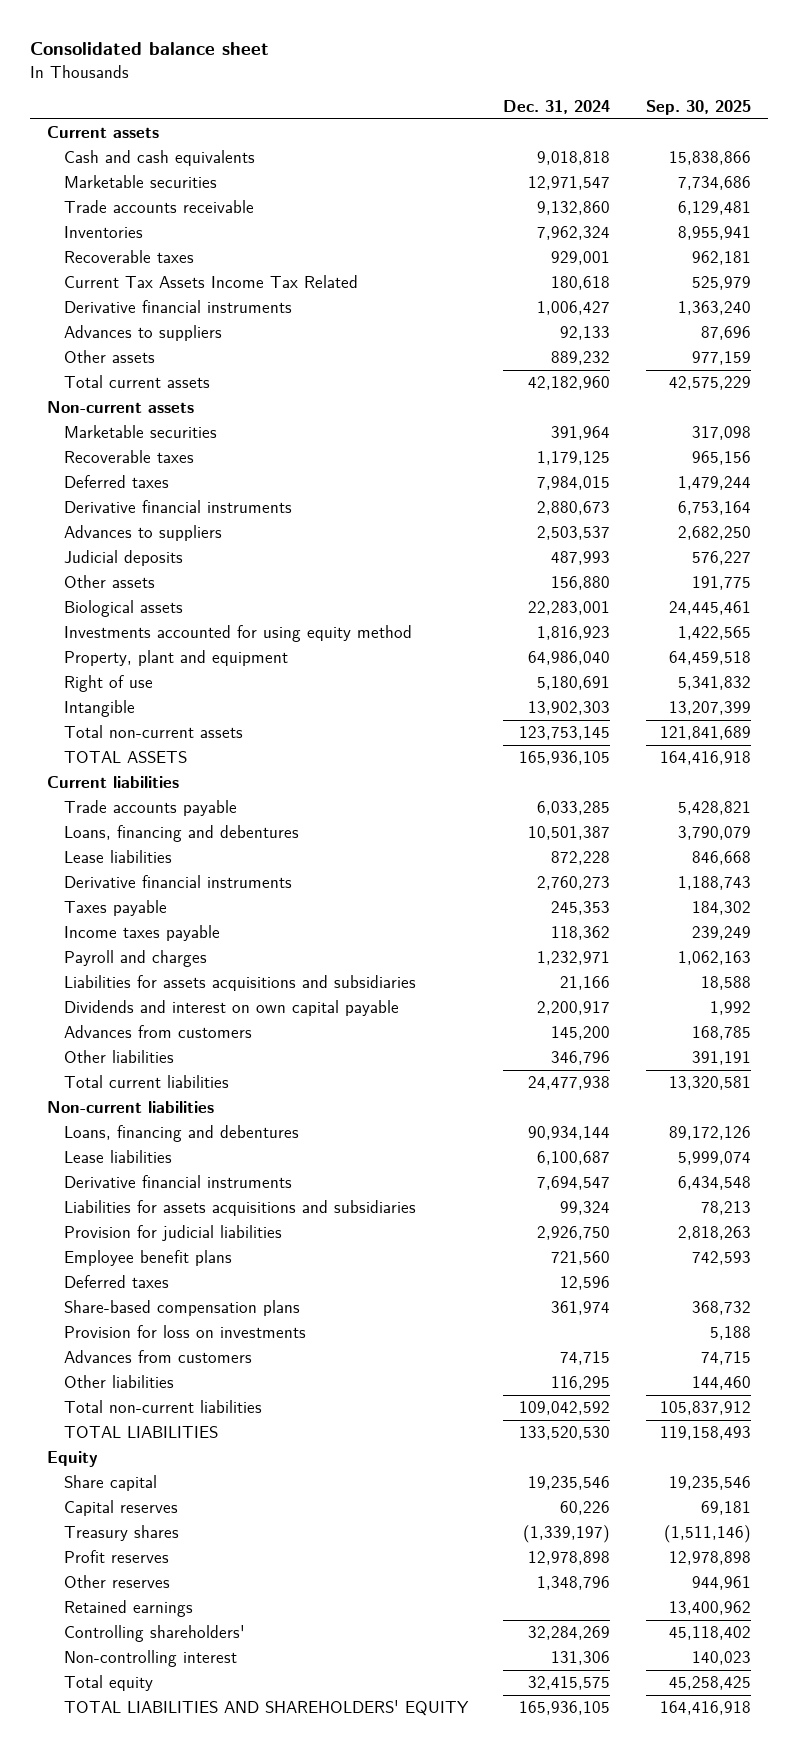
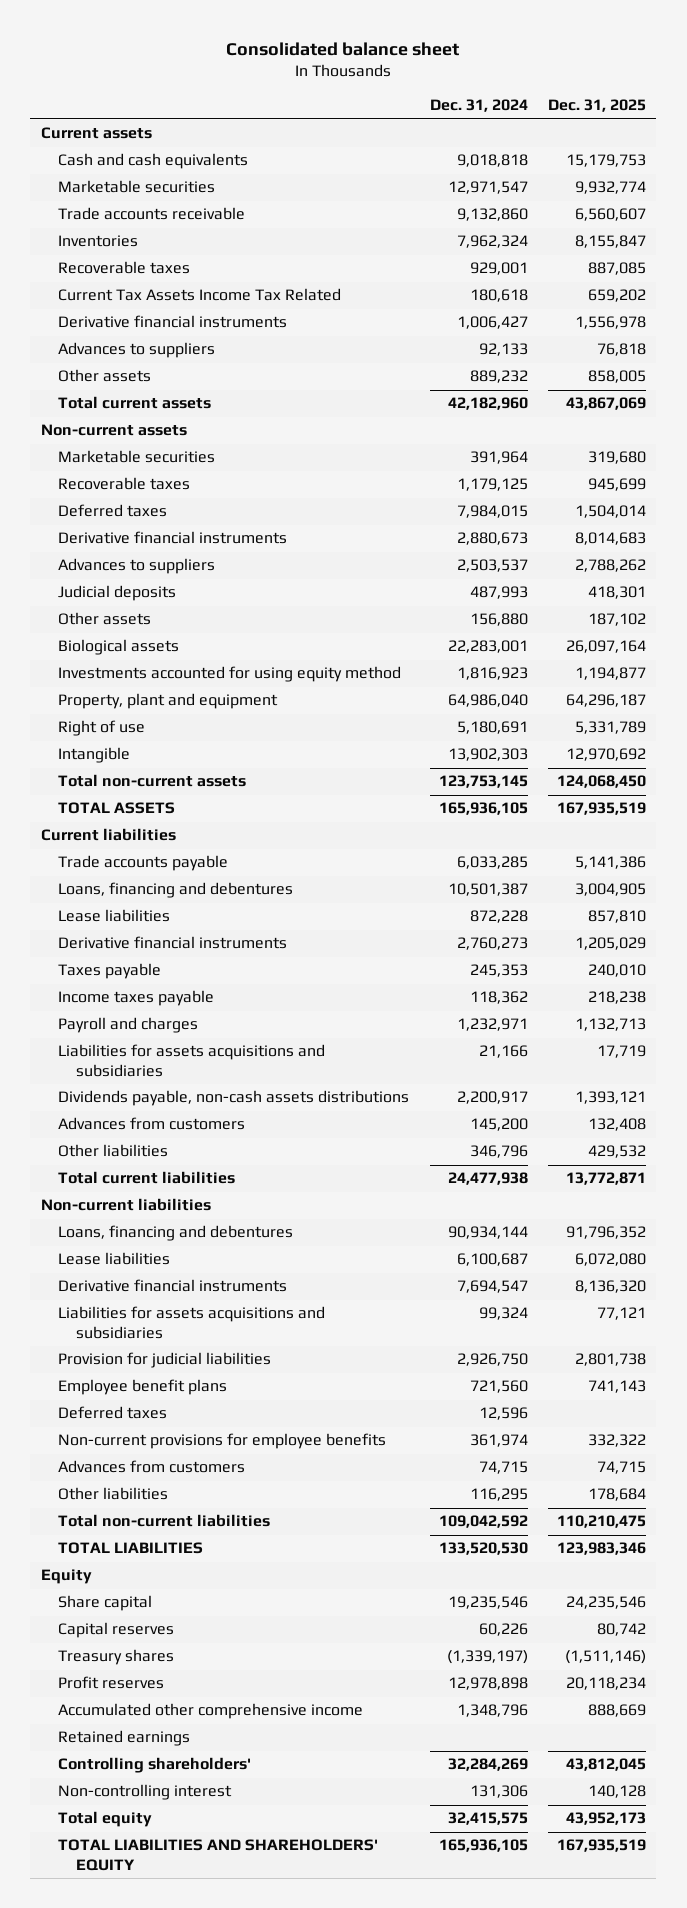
[645,100,751,116] Sep. 30, 2025 -> none
none -> [548,99,647,113] Dec. 31, 2025
[64,1000,400,1017] Dividends and interest on own capital payable -> [58,1090,410,1107] Dividends payable, non-cash assets distributions
[64,1325,307,1339] Provision for loss on investments -> none
[64,1300,301,1317] Share-based compensation plans -> [58,1433,387,1450] Non-current provisions for employee benefits
[64,1575,171,1589] Other reserves -> [58,1703,364,1720] Accumulated other comprehensive income

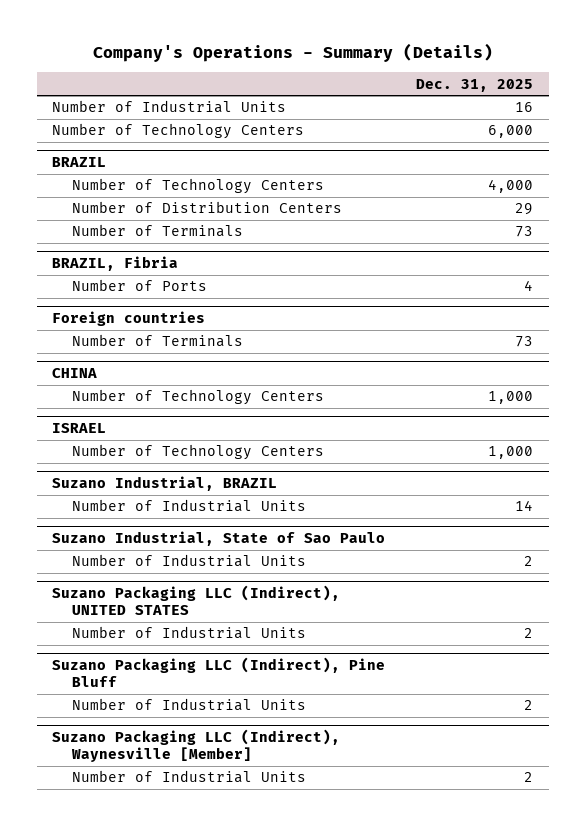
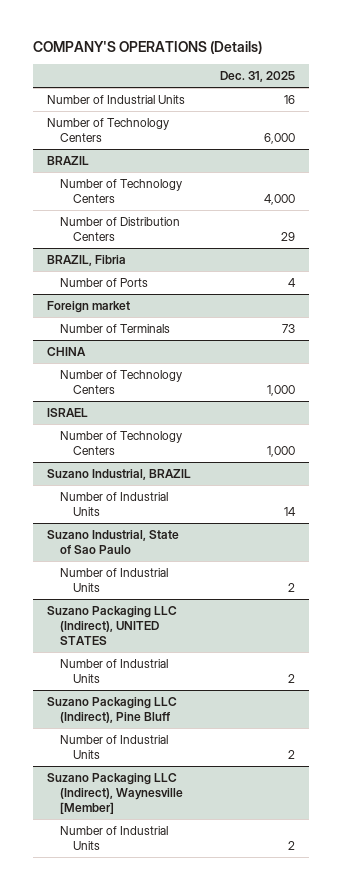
[92,43,493,63] Company's Operations - Summary (Details) -> [33,40,263,54] COMPANY'S OPERATIONS (Details)
[72,224,244,238] Number of Terminals -> none
[52,311,206,327] Foreign countries -> [47,301,131,314] Foreign market

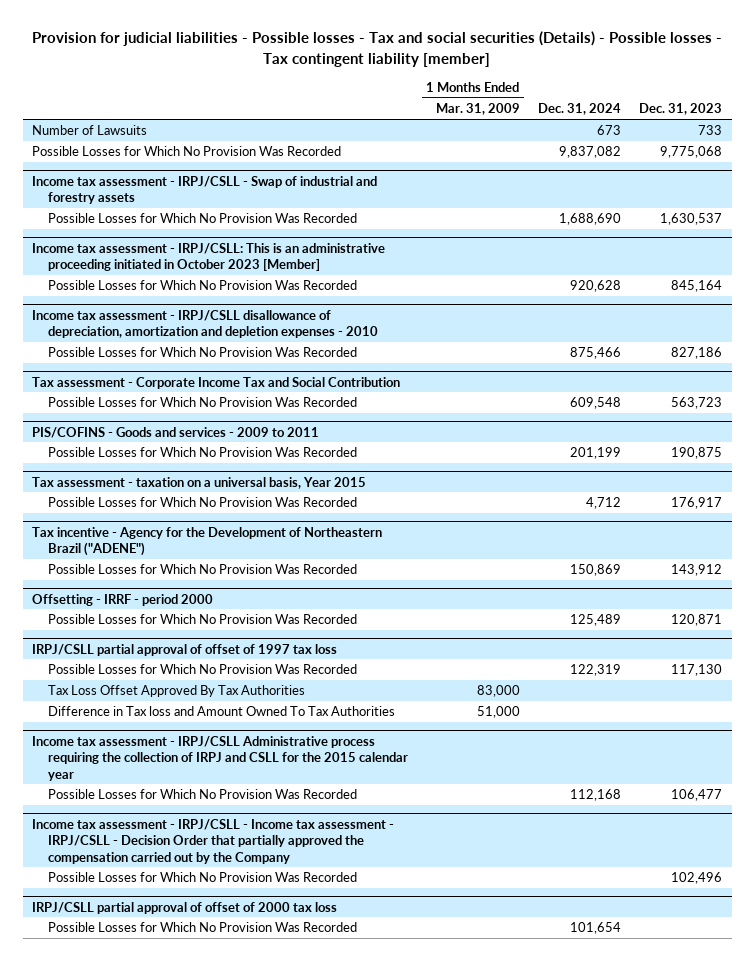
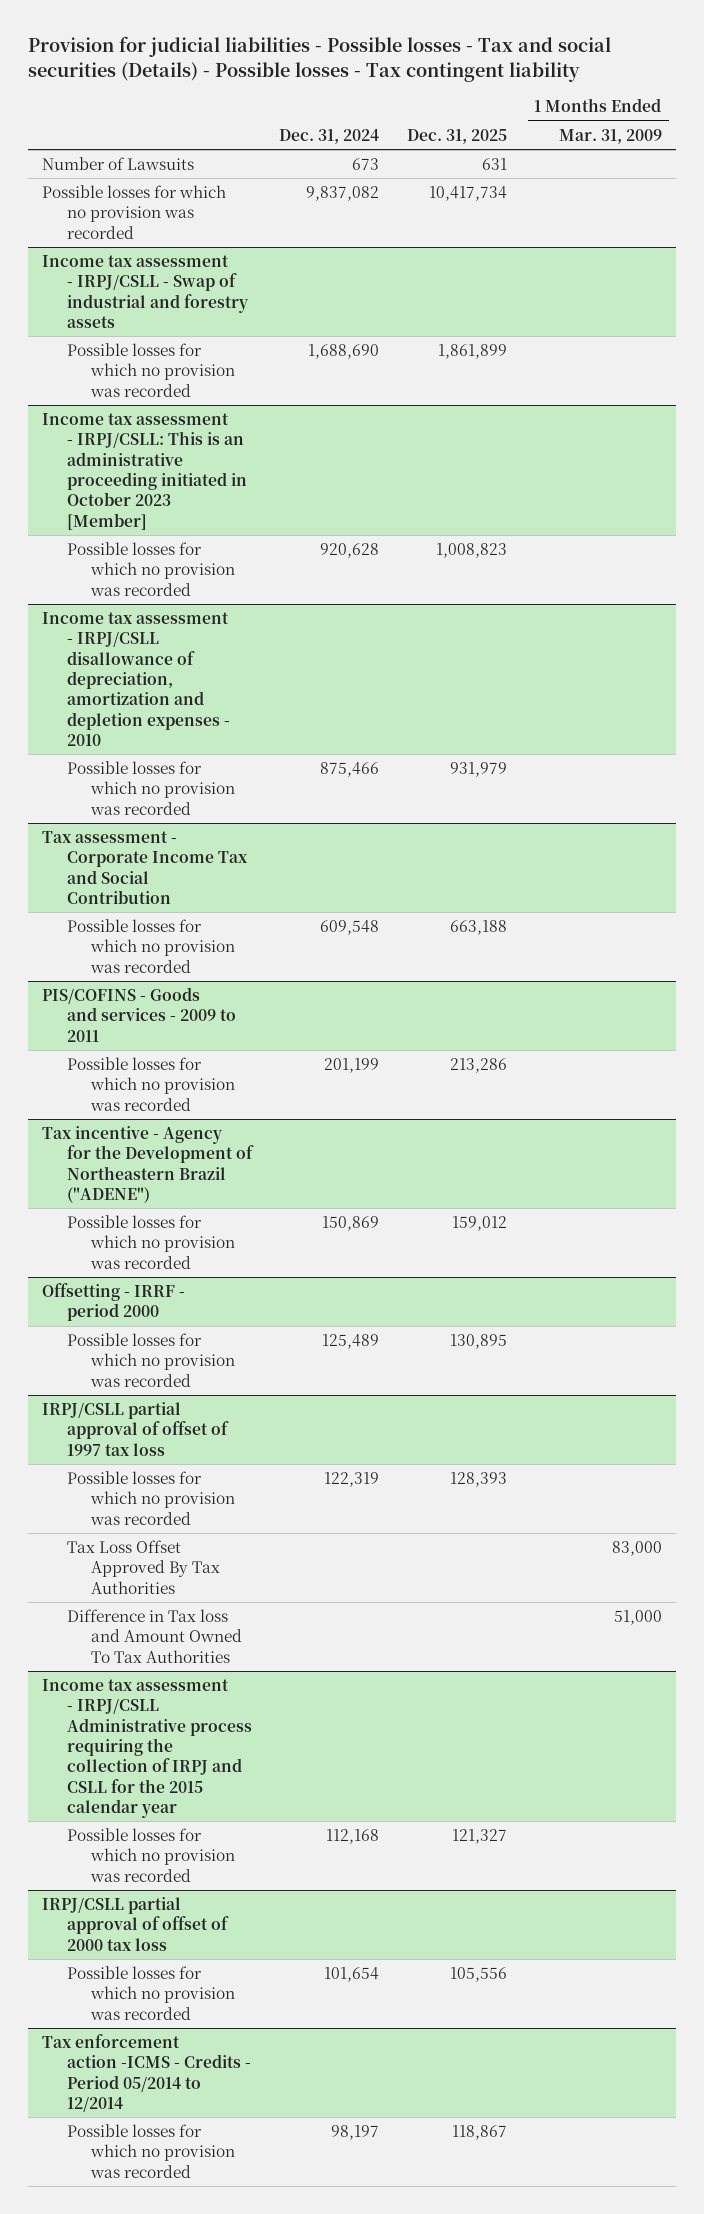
[32,31,723,67] Provision for judicial liabilities - Possible losses - Tax and social securities (Details) - Possible losses - Tax contingent liability [member] -> [28,36,612,82] Provision for judicial liabilities - Possible losses - Tax and social securities (Details) - Possible losses - Tax contingent liability
[639,103,723,116] Dec. 31, 2023 -> none
none -> [407,128,508,144] Dec. 31, 2025
[32,146,342,157] Possible Losses for Which No Provision Was Recorded -> [42,184,227,239] Possible losses for which no provision was recorded
[48,213,358,224] Possible Losses for Which No Provision Was Recorded -> [66,342,236,397] Possible losses for which no provision was recorded
[48,280,358,291] Possible Losses for Which No Provision Was Recorded -> [66,541,236,596] Possible losses for which no provision was recorded
[48,347,358,358] Possible Losses for Which No Provision Was Recorded -> [66,760,236,815] Possible losses for which no provision was recorded
[48,397,358,408] Possible Losses for Which No Provision Was Recorded -> [66,918,236,973] Possible losses for which no provision was recorded
[32,476,367,489] Tax assessment - taxation on a universal basis, Year 2015 -> none
[48,497,358,508] Possible Losses for Which No Provision Was Recorded -> none
[48,447,358,458] Possible Losses for Which No Provision Was Recorded -> [66,1056,236,1111] Possible losses for which no provision was recorded
[48,564,358,575] Possible Losses for Which No Provision Was Recorded -> [66,1214,236,1269] Possible losses for which no provision was recorded
[48,614,358,625] Possible Losses for Which No Provision Was Recorded -> [66,1332,236,1387] Possible losses for which no provision was recorded
[48,664,358,675] Possible Losses for Which No Provision Was Recorded -> [66,1470,236,1525] Possible losses for which no provision was recorded
[32,818,395,864] Income tax assessment - IRPJ/CSLL - Income tax assessment - IRPJ/CSLL - Decision Order that partially approved the compensation carried out by the Company -> none
[48,872,358,883] Possible Losses for Which No Provision Was Recorded -> none
[48,789,358,800] Possible Losses for Which No Provision Was Recorded -> [66,1827,236,1882] Possible losses for which no provision was recorded
[48,922,358,933] Possible Losses for Which No Provision Was Recorded -> [66,1965,236,2020] Possible losses for which no provision was recorded
none -> [42,2033,251,2112] Tax enforcement action -ICMS - Credits - Period 05/2014 to 12/2014
none -> [66,2123,236,2178] Possible losses for which no provision was recorded

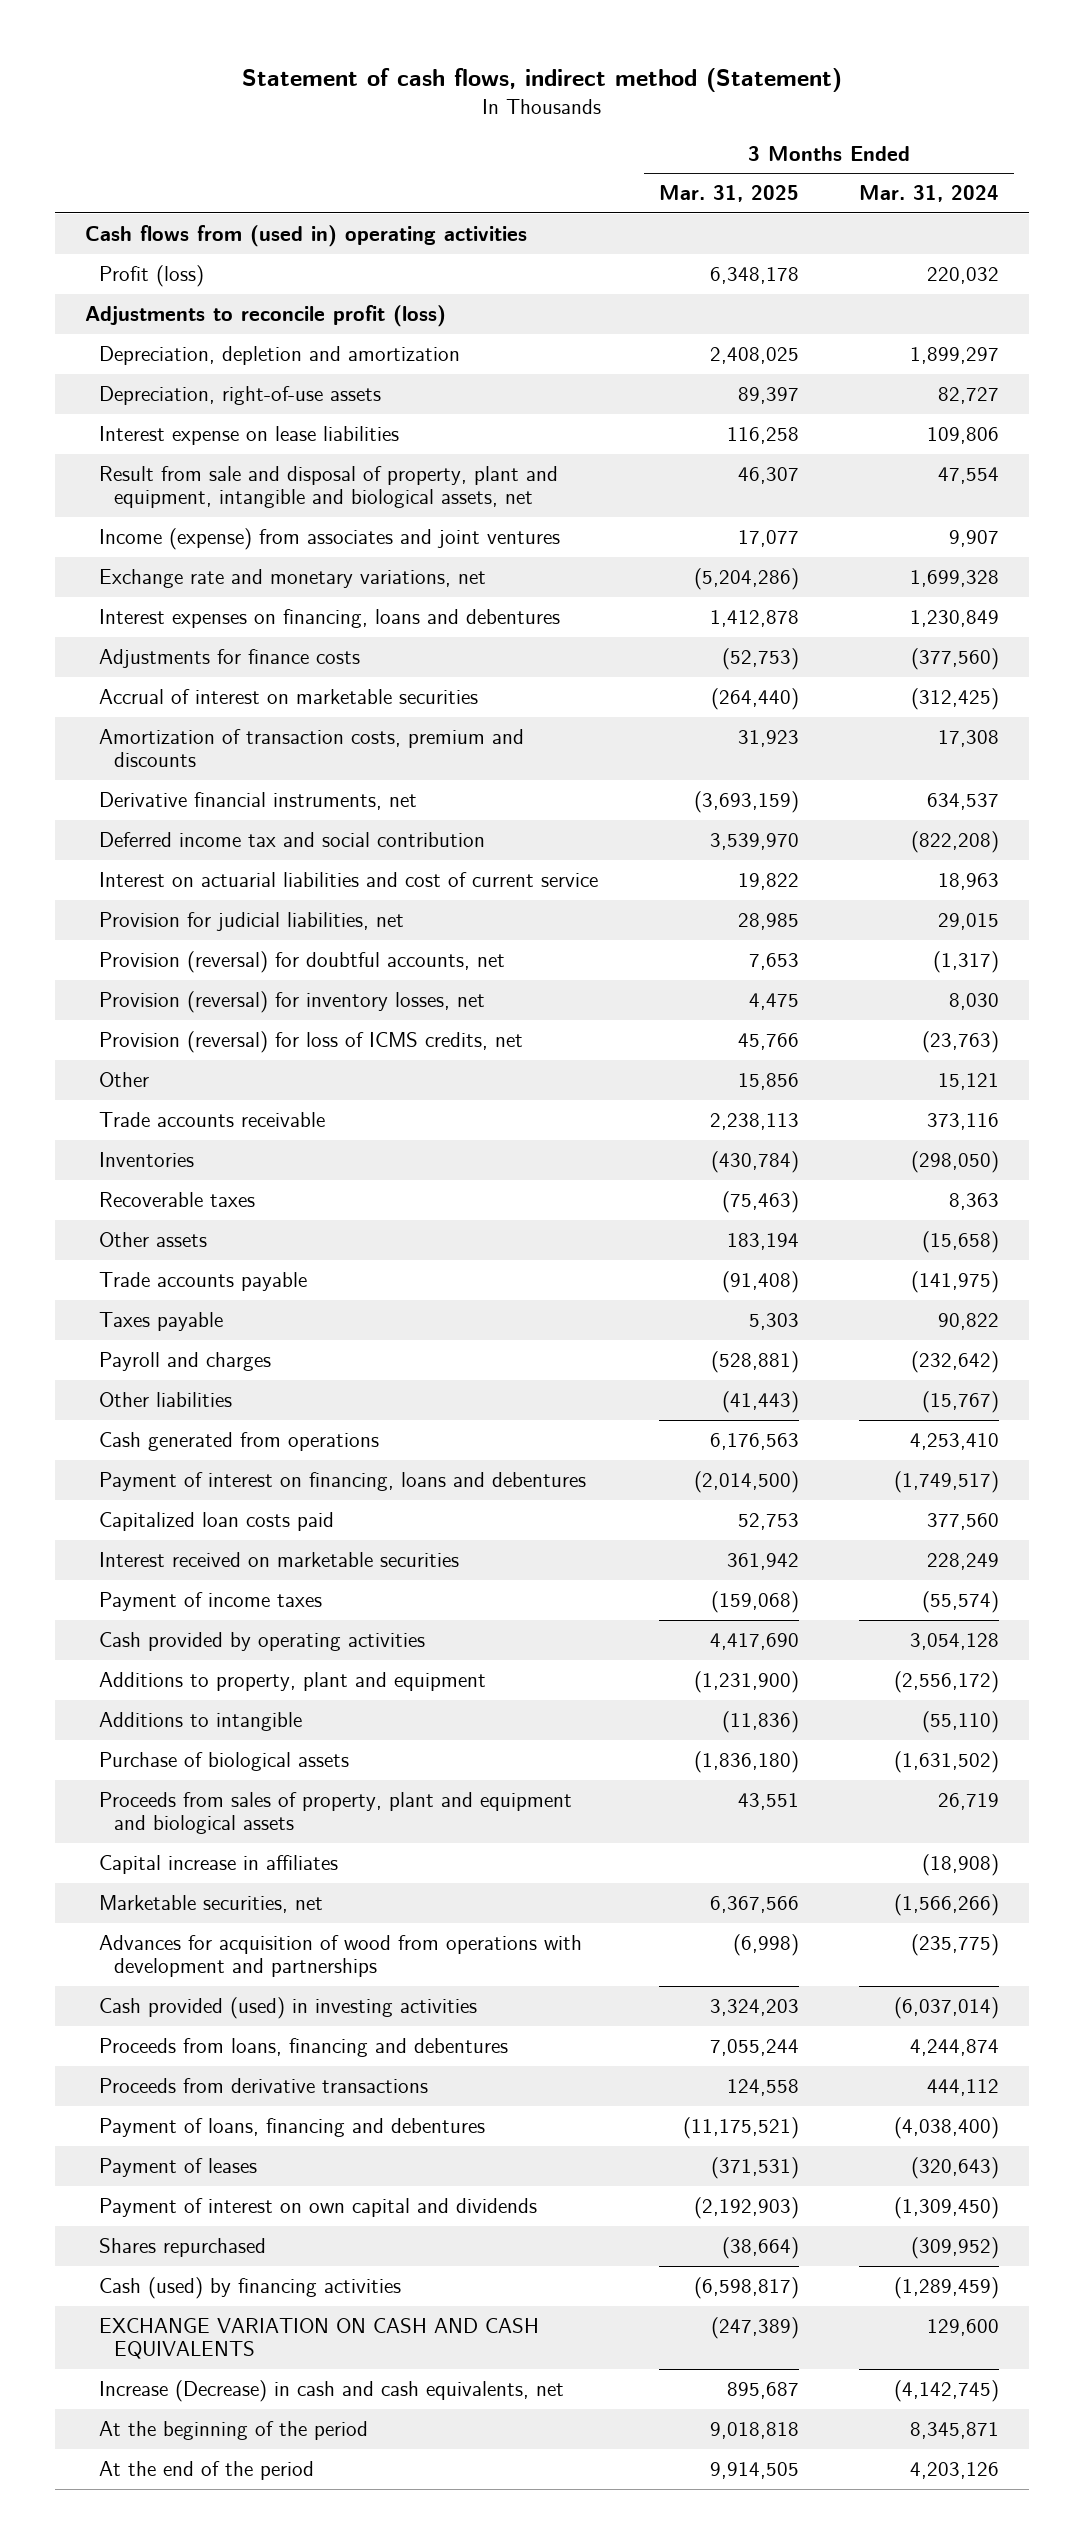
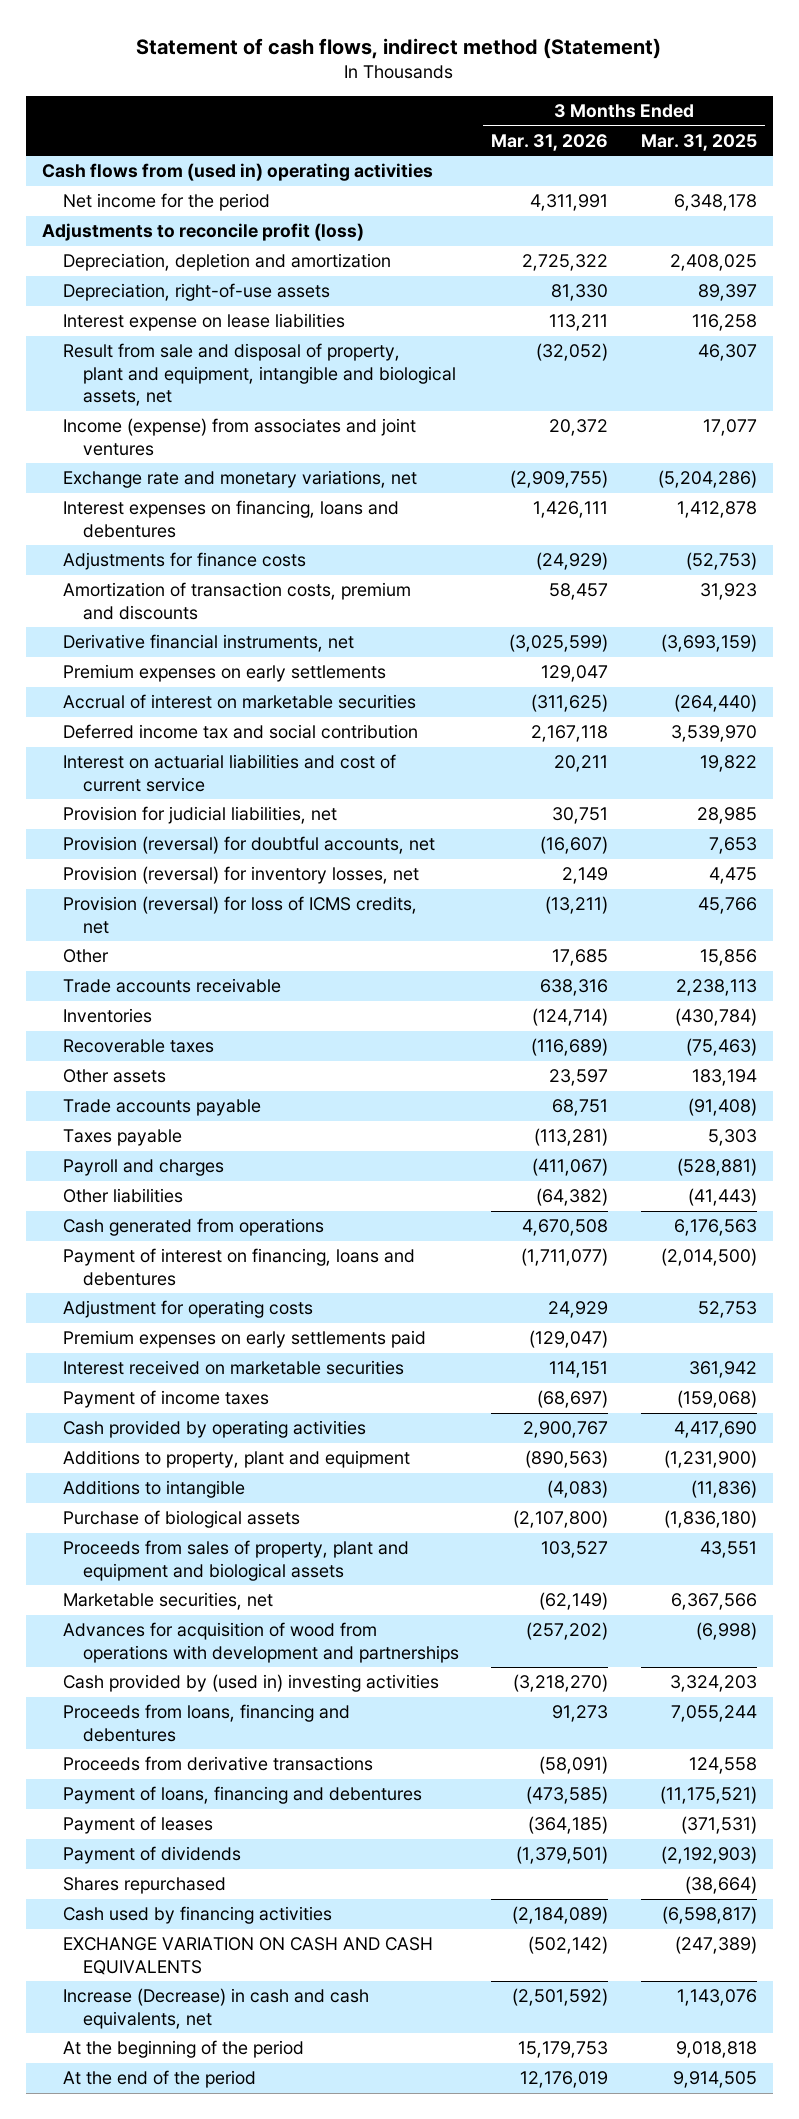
[858,185,999,203] Mar. 31, 2024 -> none
none -> [491,133,609,151] Mar. 31, 2026
[99,264,205,287] Profit (loss) -> [62,193,270,212] Net income for the period
none -> [62,664,386,683] Premium expenses on early settlements
[99,688,479,704] Accrual of interest on marketable securities -> [62,694,416,710] Accrual of interest on marketable securities
[99,1511,335,1531] Capitalized loan costs paid -> [62,1300,313,1319] Adjustment for operating costs
none -> [62,1330,426,1349] Premium expenses on early settlements paid
[99,1854,339,1874] Capital increase in affiliates -> none
[99,1996,478,2019] Cash provided (used) in investing activities -> [62,1674,439,1693] Cash provided by (used in) investing activities
[99,2197,538,2217] Payment of interest on own capital and dividends -> [62,1846,241,1865] Payment of dividends
[99,2276,402,2299] Cash (used) by financing activities -> [62,1906,332,1925] Cash used by financing activities
[726,2381,799,2399] 895,687 -> [676,1989,757,2007] 1,143,076

